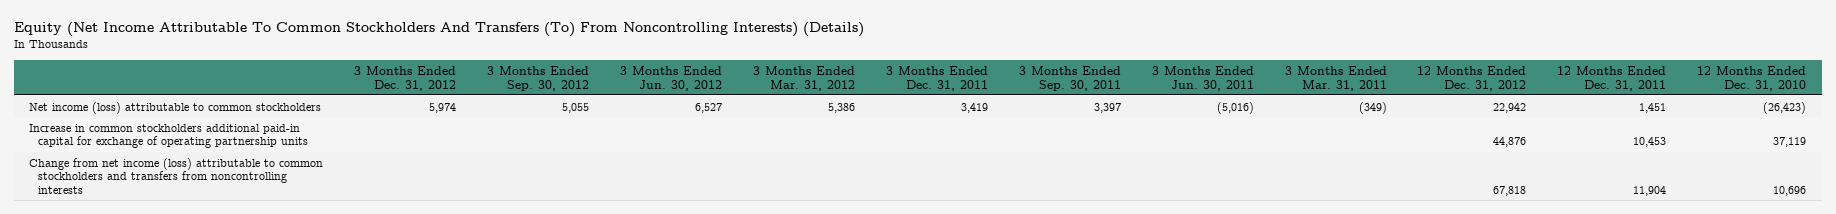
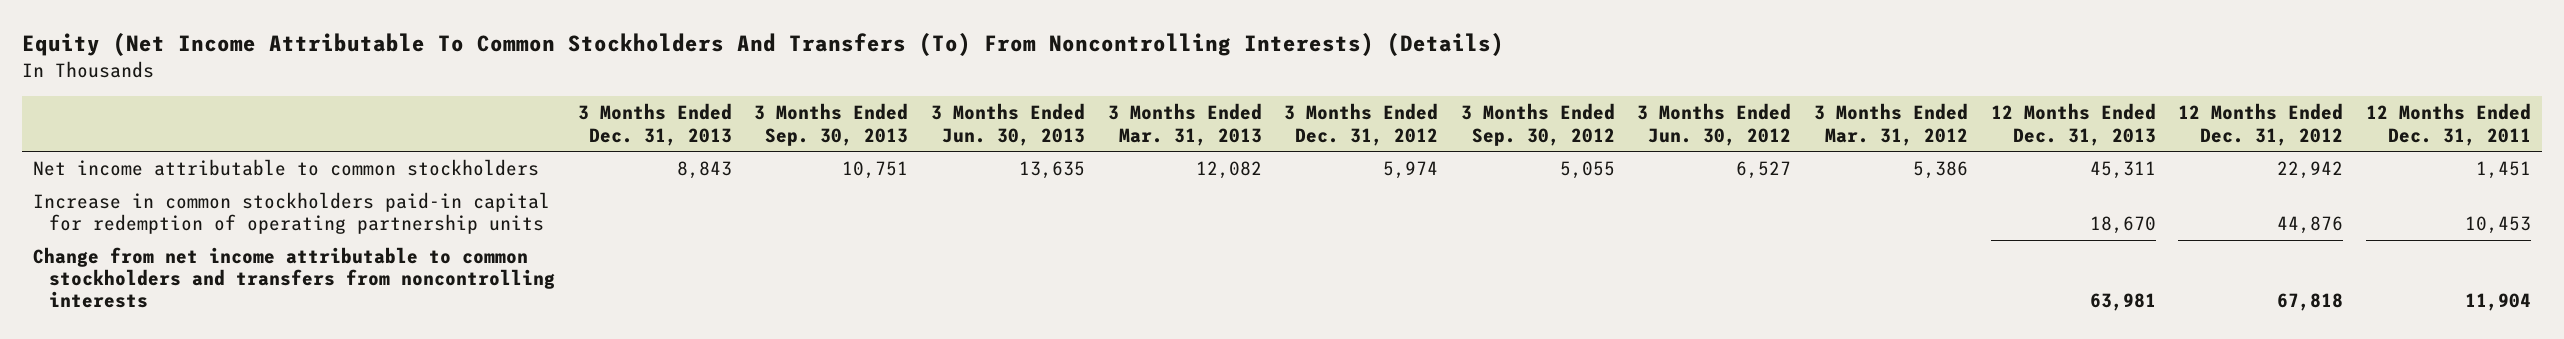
[885,65,988,91] 3 Months Ended Dec. 31, 2011 -> none
[1018,65,1121,91] 3 Months Ended Sep. 30, 2011 -> none
[1151,65,1254,91] 3 Months Ended Jun. 30, 2011 -> none
[1284,65,1387,91] 3 Months Ended Mar. 31, 2011 -> none
[1697,65,1807,91] 12 Months Ended Dec. 31, 2010 -> none
none -> [577,103,732,146] 3 Months Ended Dec. 31, 2013
none -> [754,103,909,146] 3 Months Ended Sep. 30, 2013
none -> [930,103,1085,146] 3 Months Ended Jun. 30, 2013
none -> [1107,103,1262,146] 3 Months Ended Mar. 31, 2013
none -> [1990,103,2156,146] 12 Months Ended Dec. 31, 2013
[29,101,322,114] Net income (loss) attributable to common stockholders -> [33,159,540,177] Net income attributable to common stockholders
[29,123,309,149] Increase in common stockholders additional paid-in capital for exchange of operating partnership units -> [33,192,551,235] Increase in common stockholders paid-in capital for redemption of operating partnership units
[29,157,324,194] Change from net income (loss) attributable to common stockholders and transfers from noncontrolling interests -> [33,247,556,309] Change from net income attributable to common stockholders and transfers from noncontrolling interests

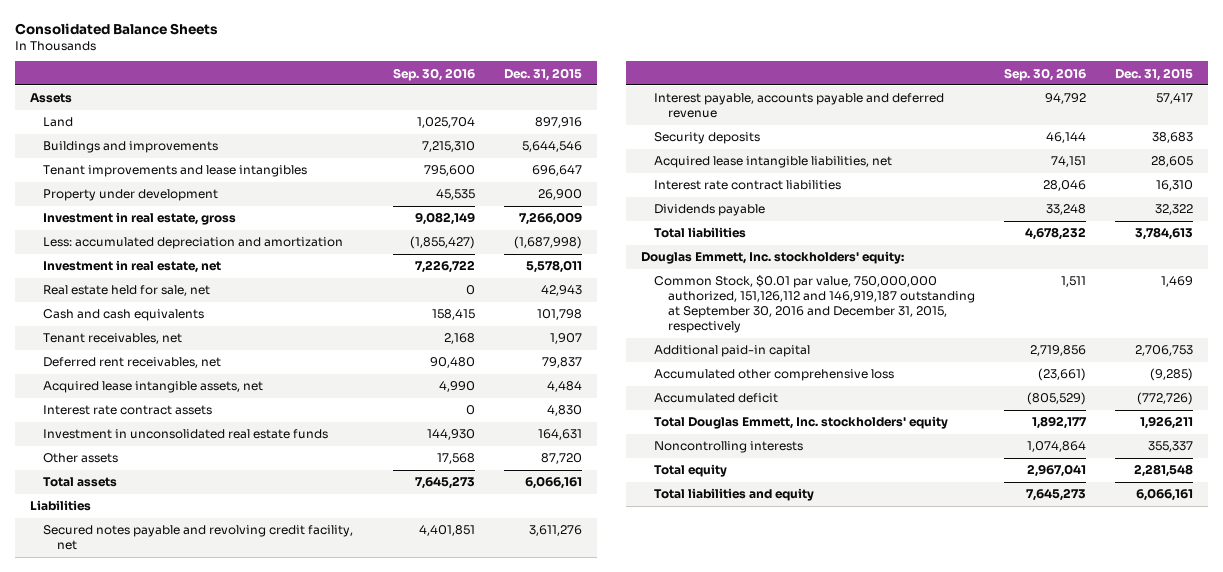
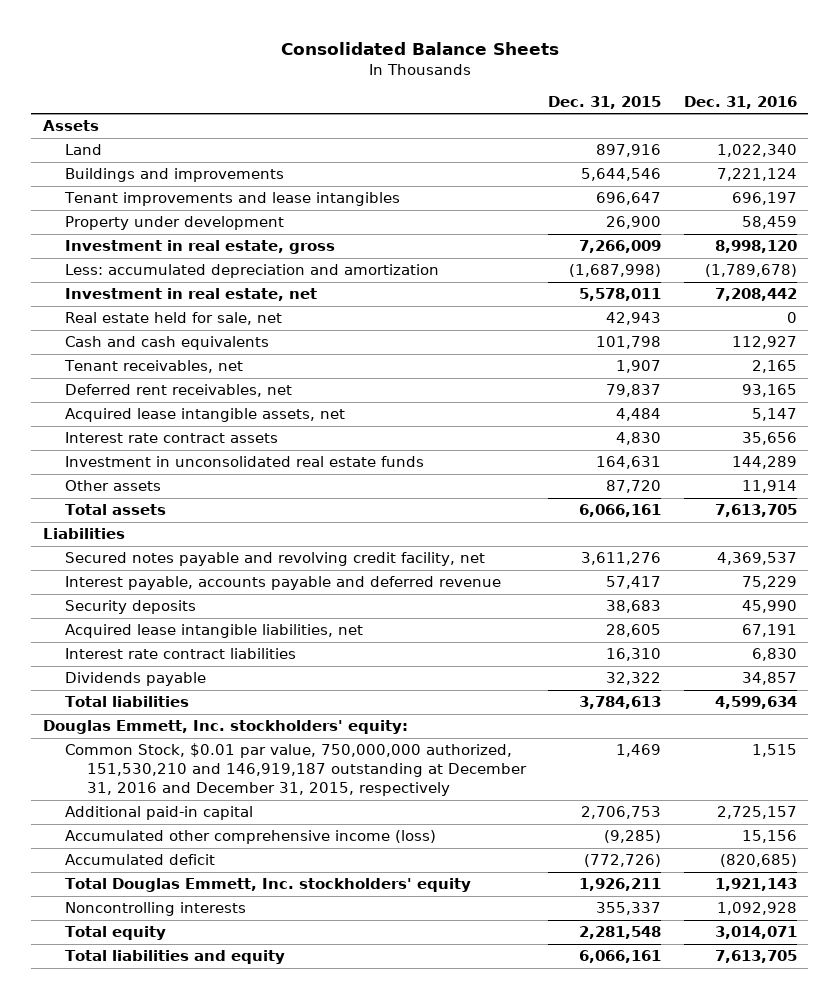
[392,67,475,81] Sep. 30, 2016 -> none
none -> [683,95,797,109] Dec. 31, 2016
[654,275,976,334] Common Stock, $0.01 par value, 750,000,000 authorized, 151,126,112 and 146,919,187 outstanding at September 30, 2016 and December 31, 2015, respectively -> [64,743,527,797] Common Stock, $0.01 par value, 750,000,000 authorized, 151,530,210 and 146,919,187 outstanding at December 31, 2016 and December 31, 2015, respectively
[654,369,895,382] Accumulated other comprehensive loss -> [64,830,436,845] Accumulated other comprehensive income (loss)

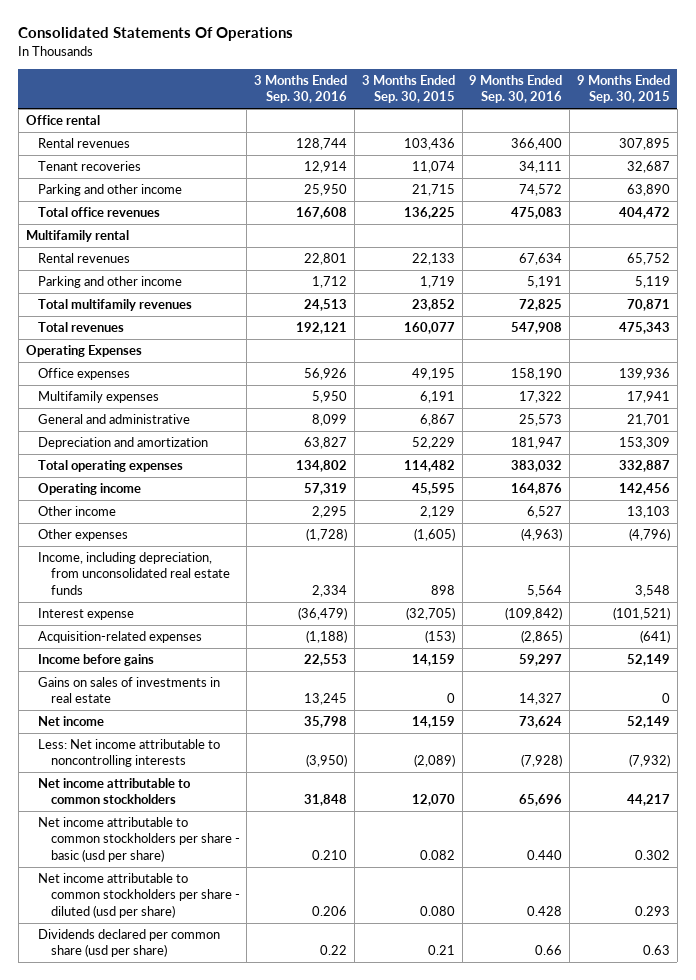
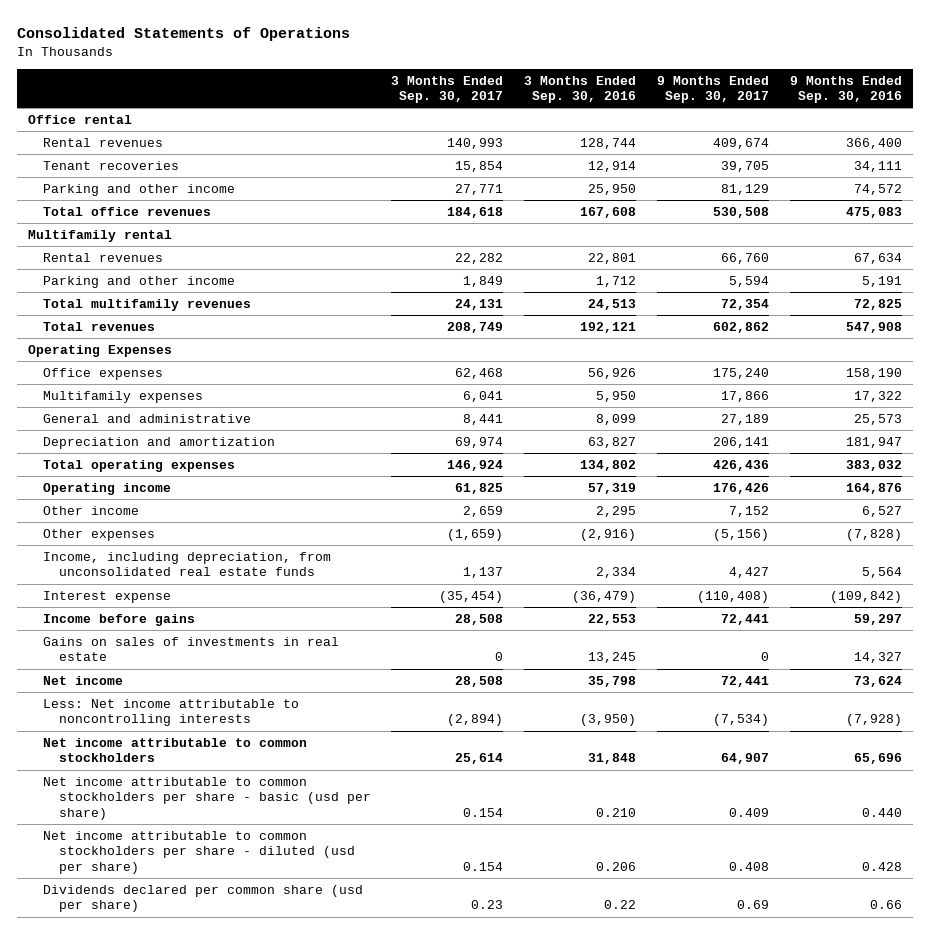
[18,27,294,42] Consolidated Statements Of Operations -> [17,26,351,41] Consolidated Statements of Operations
[361,74,455,104] 3 Months Ended Sep. 30, 2015 -> none
[576,74,670,104] 9 Months Ended Sep. 30, 2015 -> none
none -> [391,75,504,104] 3 Months Ended Sep. 30, 2017
none -> [657,75,770,104] 9 Months Ended Sep. 30, 2017
[306,528,348,542] (1,728) -> [580,528,637,541] (2,916)
[521,528,563,542] (4,963) -> [846,528,903,541] (7,828)
[38,631,203,644] Acquisition-related expenses -> none

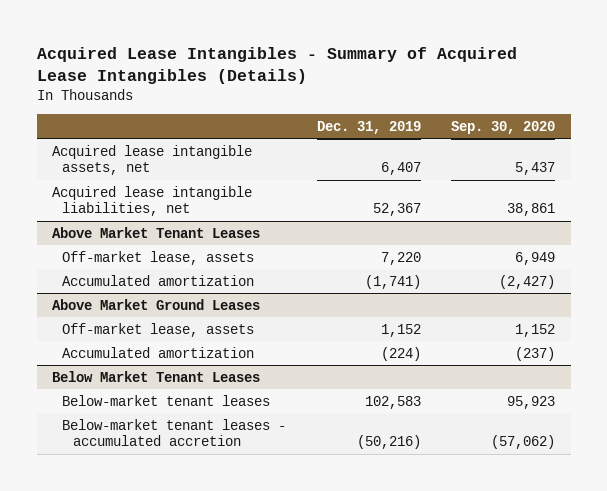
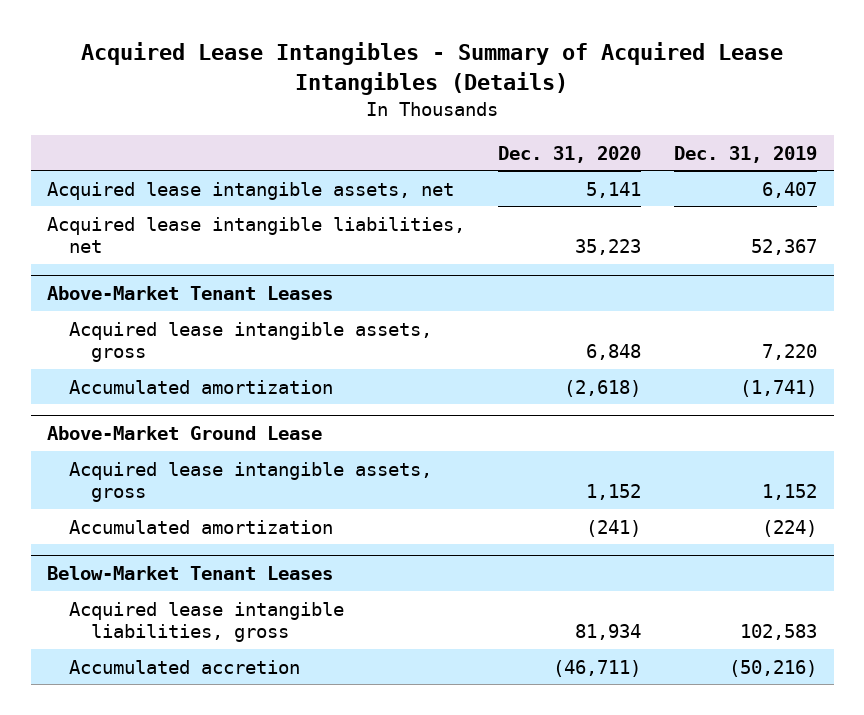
[451,120,556,134] Sep. 30, 2020 -> none
none -> [498,145,642,163] Dec. 31, 2020
[52,226,261,238] Above Market Tenant Leases -> [47,285,334,300] Above-Market Tenant Leases
[62,250,255,265] Off-market lease, assets -> [69,321,433,363] Acquired lease intangible assets, gross
[52,298,261,310] Above Market Ground Leases -> [47,425,323,440] Above-Market Ground Lease
[62,322,255,337] Off-market lease, assets -> [69,461,433,503] Acquired lease intangible assets, gross
[52,370,261,382] Below Market Tenant Leases -> [47,565,334,580] Below-Market Tenant Leases
[62,394,271,406] Below-market tenant leases -> [69,601,345,643] Acquired lease intangible liabilities, gross
[62,418,287,447] Below-market tenant leases - accumulated accretion -> [69,659,301,674] Accumulated accretion

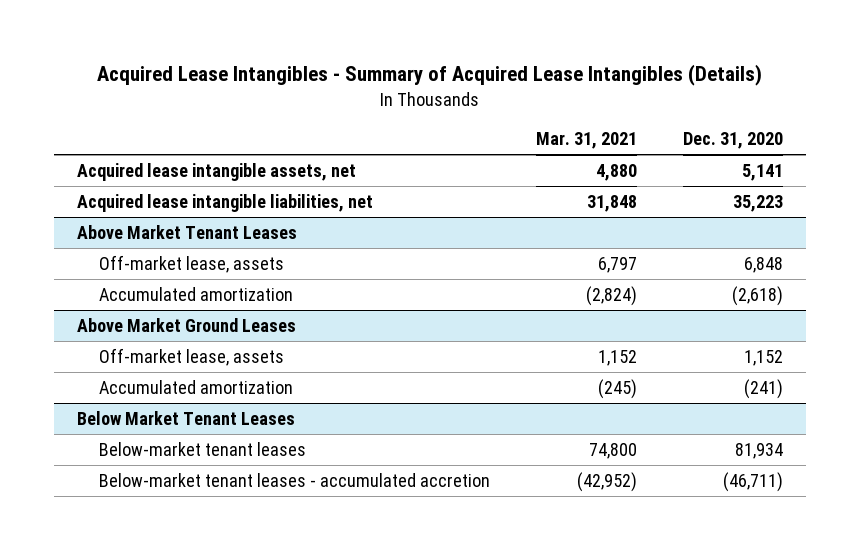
[674,145,818,163] Dec. 31, 2019 -> none
none -> [535,132,637,150] Mar. 31, 2021
[47,285,334,300] Above-Market Tenant Leases -> [76,224,297,239] Above Market Tenant Leases
[69,321,433,363] Acquired lease intangible assets, gross -> [99,254,285,273] Off-market lease, assets
[47,425,323,440] Above-Market Ground Lease -> [76,317,296,332] Above Market Ground Leases
[69,461,433,503] Acquired lease intangible assets, gross -> [99,347,285,366] Off-market lease, assets
[47,565,334,580] Below-Market Tenant Leases -> [76,410,295,425] Below Market Tenant Leases
[69,601,345,643] Acquired lease intangible liabilities, gross -> [99,441,307,456] Below-market tenant leases
[69,659,301,674] Accumulated accretion -> [99,472,491,487] Below-market tenant leases - accumulated accretion

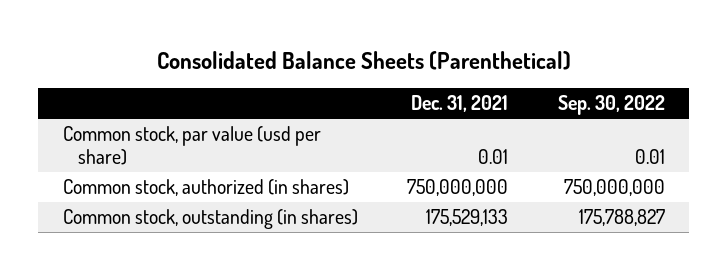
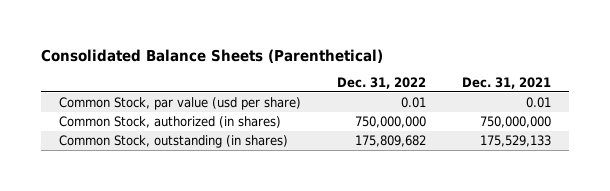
[557,95,665,116] Sep. 30, 2022 -> none
none -> [337,77,427,90] Dec. 31, 2022
[63,126,322,165] Common stock, par value (usd per share) -> [59,96,302,110] Common Stock, par value (usd per share)
[63,179,350,197] Common stock, authorized (in shares) -> [59,115,282,128] Common Stock, authorized (in shares)
[63,209,359,230] Common stock, outstanding (in shares) -> [59,134,289,148] Common Stock, outstanding (in shares)

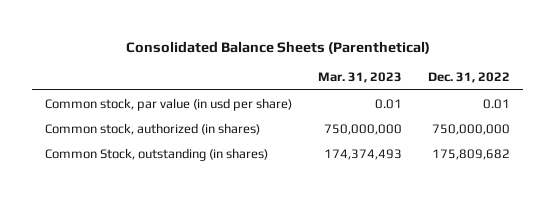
[461,77,551,90] Dec. 31, 2021 -> none
none -> [318,72,403,84] Mar. 31, 2023
[59,96,302,110] Common Stock, par value (usd per share) -> [44,97,292,111] Common stock, par value (in usd per share)
[59,115,282,128] Common Stock, authorized (in shares) -> [44,122,260,135] Common stock, authorized (in shares)

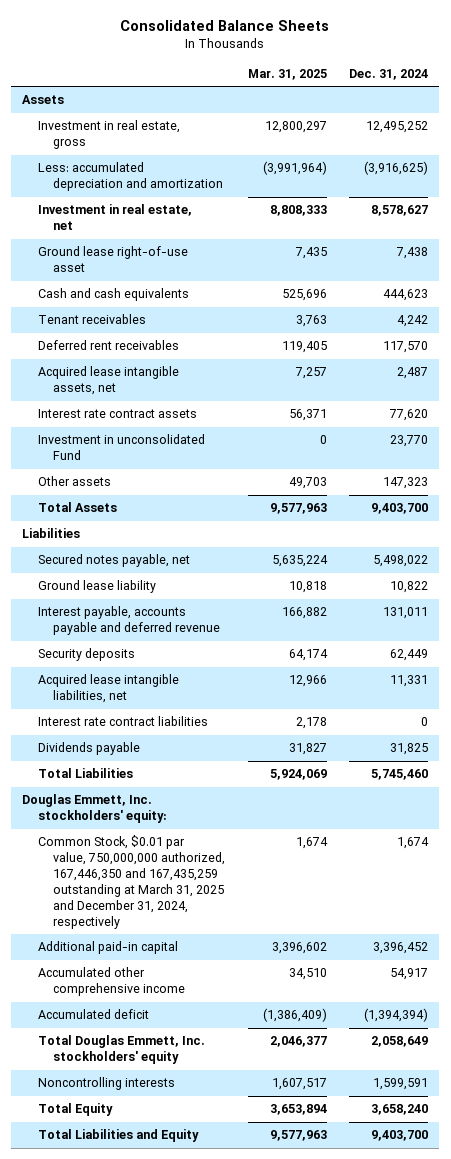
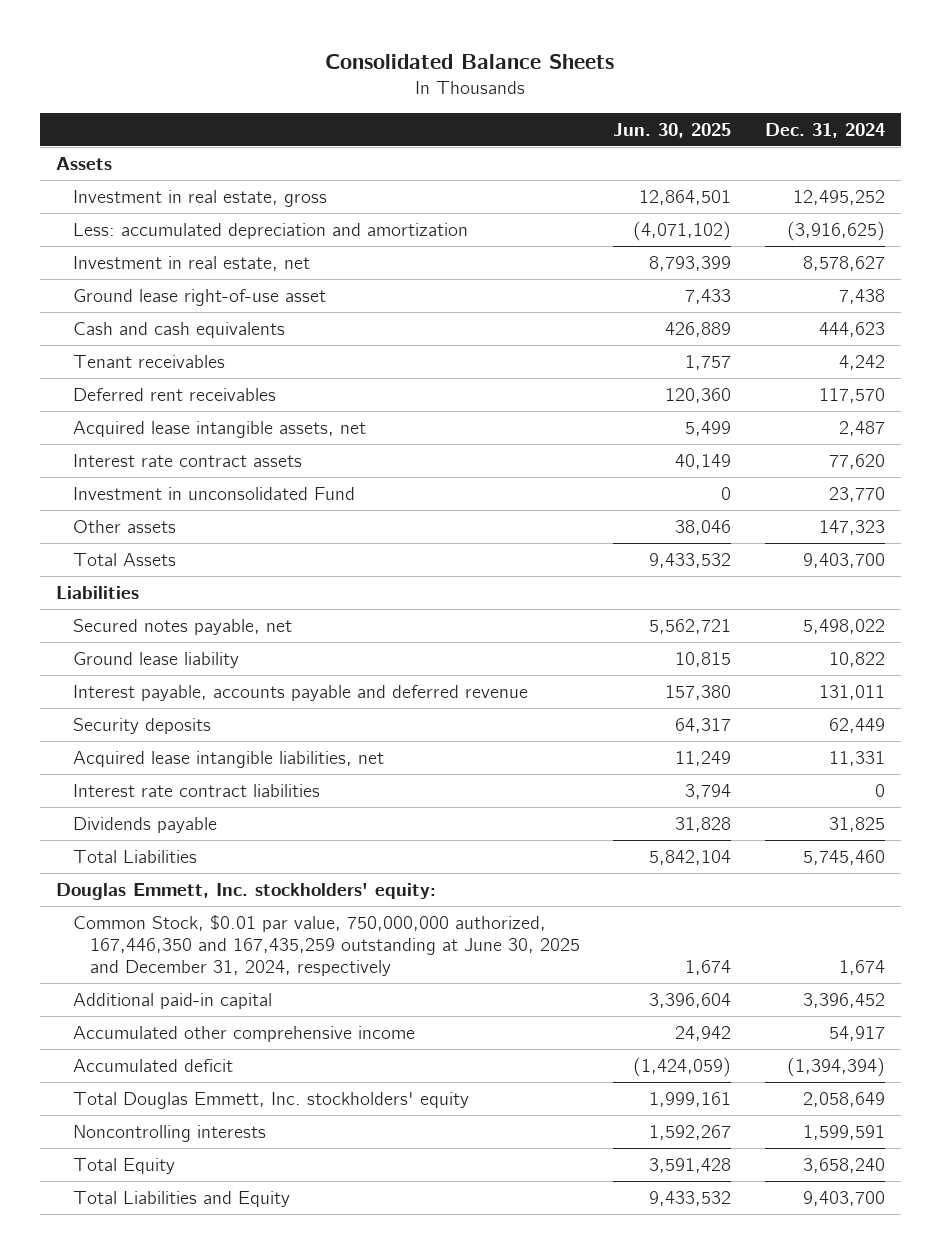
[247,68,327,80] Mar. 31, 2025 -> none
none -> [613,123,732,139] Jun. 30, 2025
[37,835,226,929] Common Stock, $0.01 par value, 750,000,000 authorized, 167,446,350 and 167,435,259 outstanding at March 31, 2025 and December 31, 2024, respectively -> [73,914,580,976] Common Stock, $0.01 par value, 750,000,000 authorized, 167,446,350 and 167,435,259 outstanding at June 30, 2025 and December 31, 2024, respectively

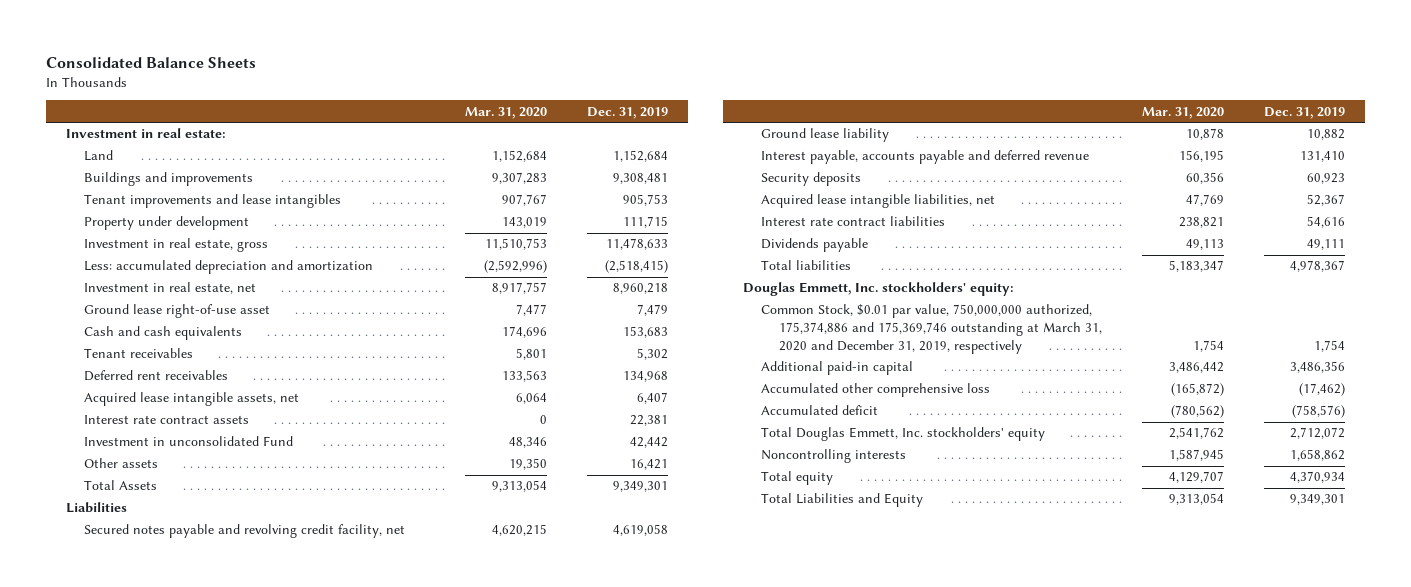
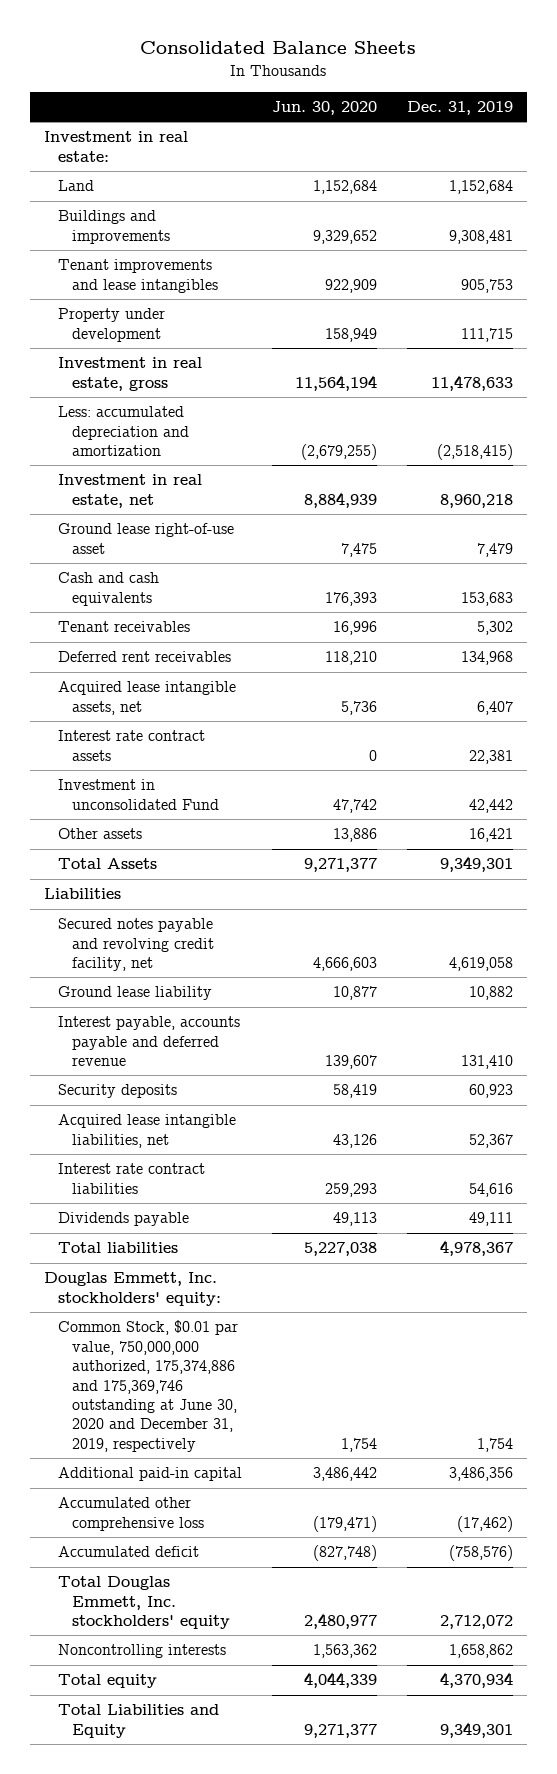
[465,106,548,119] Mar. 31, 2020 -> none
none -> [271,101,377,116] Jun. 30, 2020
[760,304,1102,354] Common Stock, $0.01 par value, 750,000,000 authorized, 175,374,886 and 175,369,746 outstanding at March 31, 2020 and December 31, 2019, respectively -> [58,1320,239,1452] Common Stock, $0.01 par value, 750,000,000 authorized, 175,374,886 and 175,369,746 outstanding at June 30, 2020 and December 31, 2019, respectively

